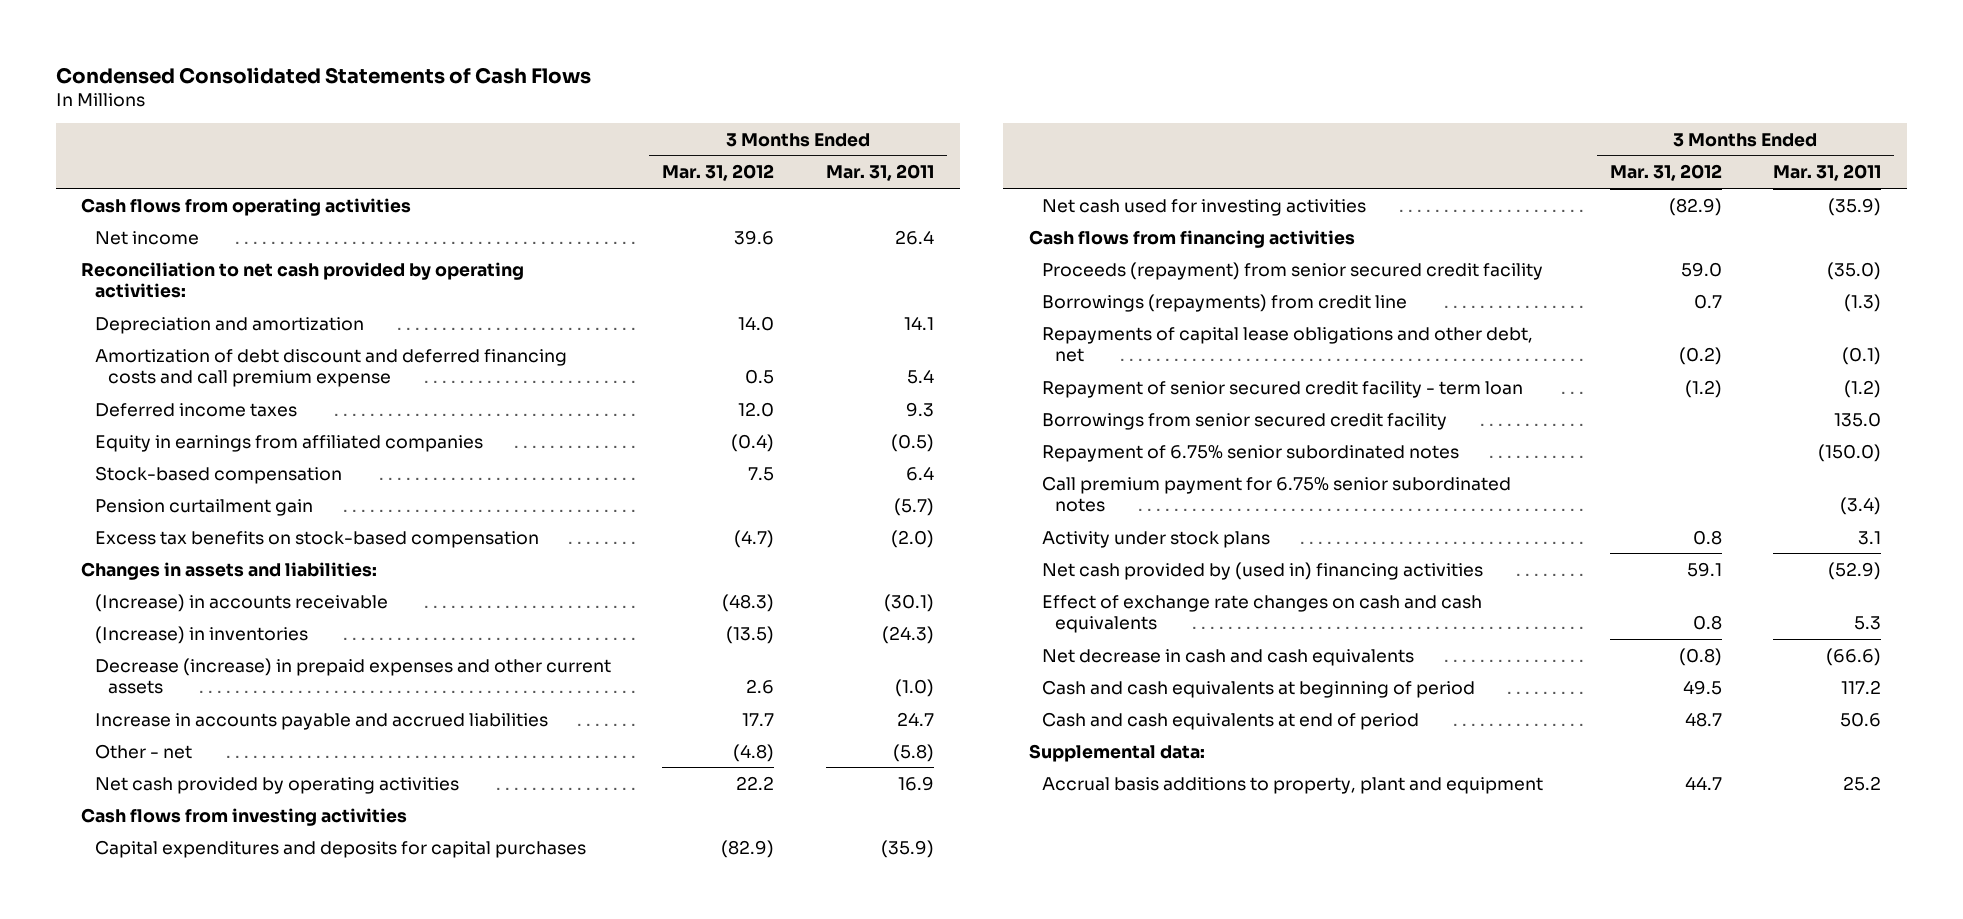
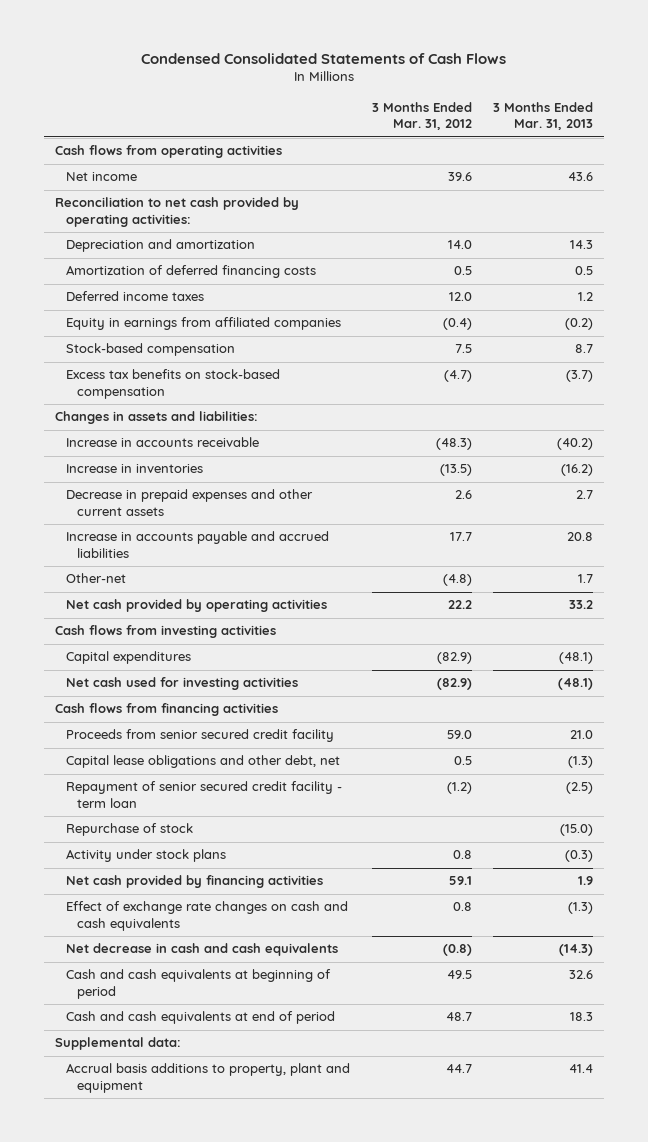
[825,164,934,182] Mar. 31, 2011 -> none
none -> [493,101,594,131] 3 Months Ended Mar. 31, 2013
[94,348,567,387] Amortization of debt discount and deferred financing costs and call premium expense -> [65,265,316,279] Amortization of deferred financing costs
[94,498,313,516] Pension curtailment gain -> none
[94,593,388,612] (Increase) in accounts receivable -> [65,437,259,448] Increase in accounts receivable
[94,625,308,644] (Increase) in inventories -> [65,464,203,474] Increase in inventories
[94,657,611,694] Decrease (increase) in prepaid expenses and other current assets -> [65,489,313,516] Decrease in prepaid expenses and other current assets
[94,743,192,759] Other - net -> [65,573,126,584] Other-net
[94,839,586,858] Capital expenditures and deposits for capital purchases -> [65,651,191,665] Capital expenditures
[1042,293,1408,312] Borrowings (repayments) from credit line -> none
[1042,261,1544,280] Proceeds (repayment) from senior secured credit facility -> [65,729,334,743] Proceeds from senior secured credit facility
[1042,326,1534,362] Repayments of capital lease obligations and other debt, net -> [65,755,340,769] Capital lease obligations and other debt, net
[1678,346,1722,365] (0.2) -> [453,756,472,766] 0.5
[1042,412,1448,430] Borrowings from senior secured credit facility -> none
[1042,444,1460,462] Repayment of 6.75% senior subordinated notes -> none
[1042,475,1512,512] Call premium payment for 6.75% senior subordinated notes -> none
none -> [65,823,193,837] Repurchase of stock
[1042,561,1484,580] Net cash provided by (used in) financing activities -> [65,875,323,889] Net cash provided by financing activities

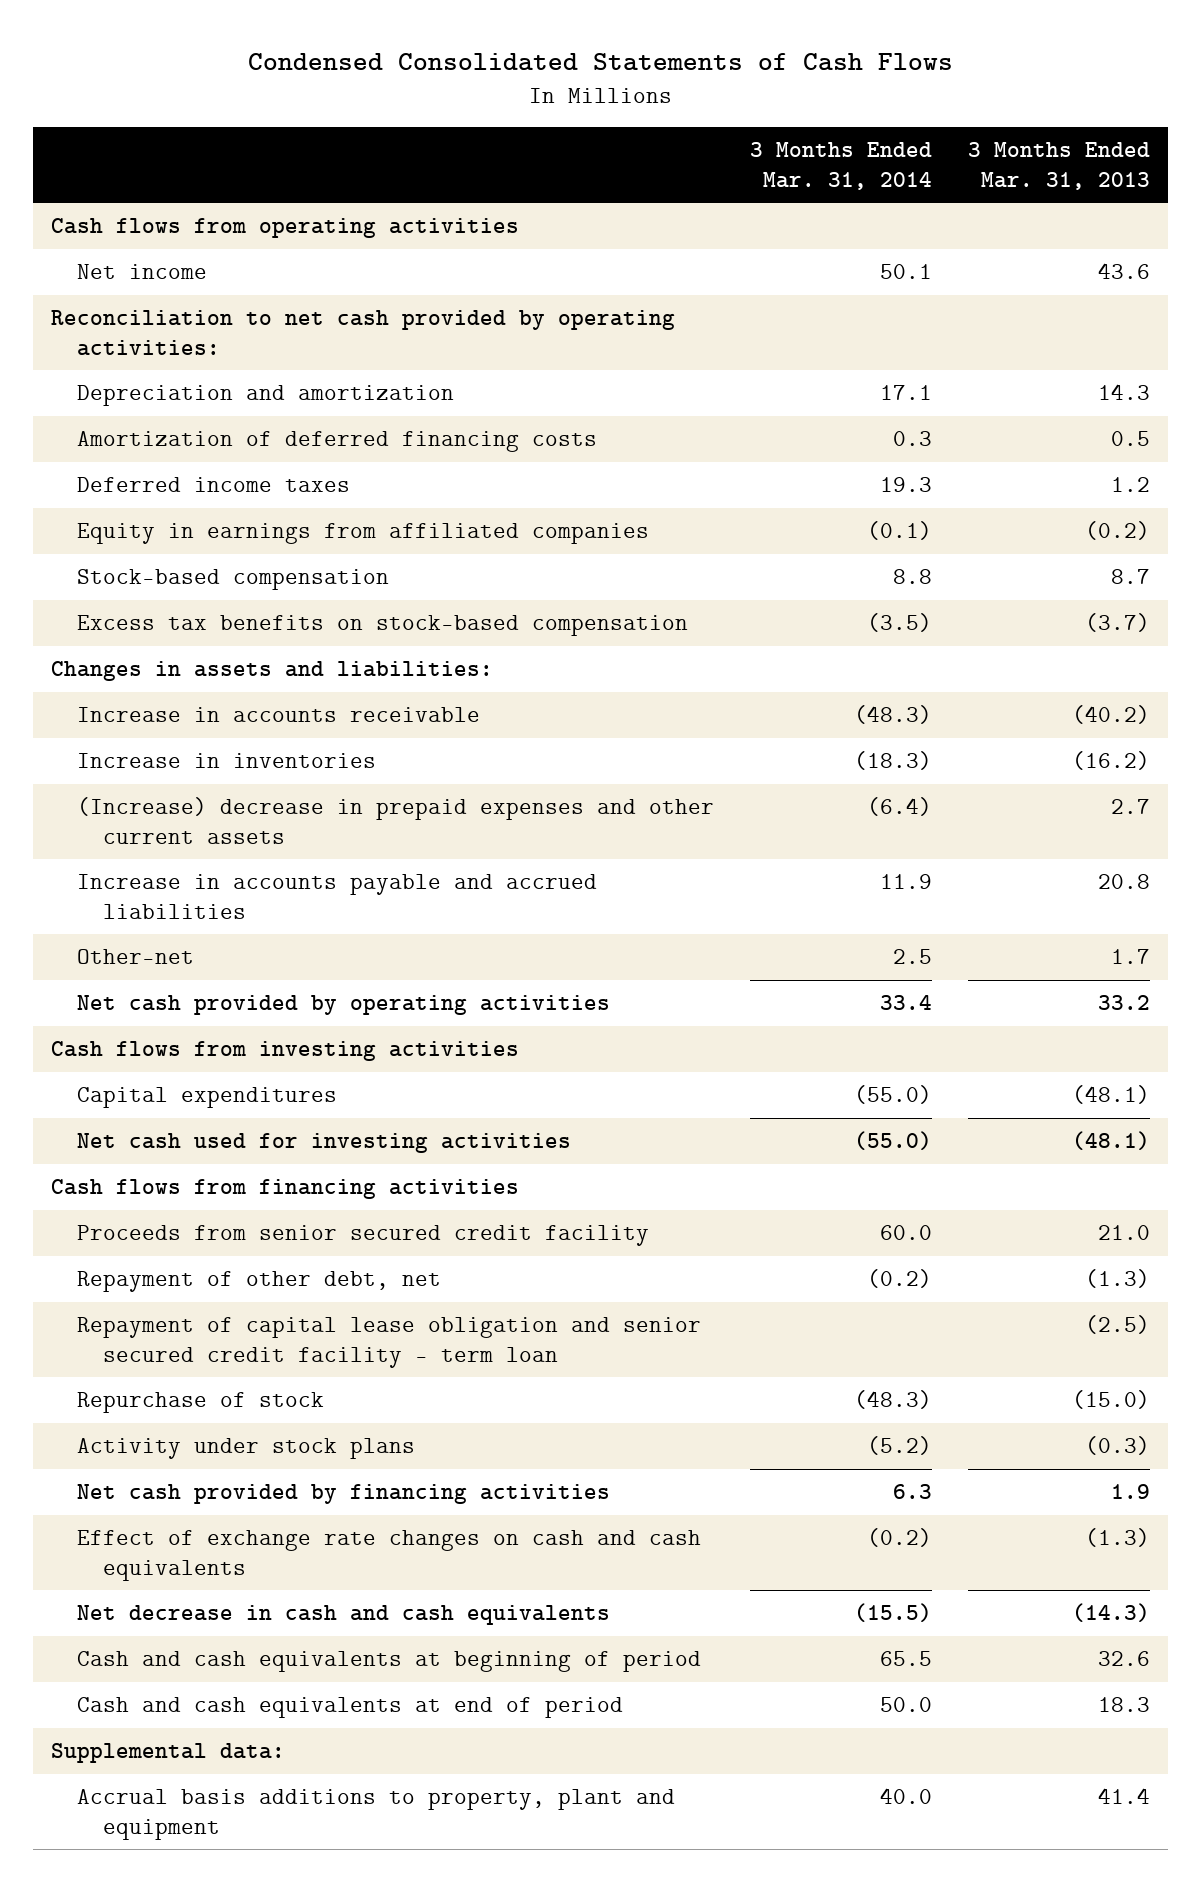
[371,101,472,131] 3 Months Ended Mar. 31, 2012 -> none
none -> [749,142,932,190] 3 Months Ended Mar. 31, 2014
[65,489,313,516] Decrease in prepaid expenses and other current assets -> [76,797,714,844] (Increase) decrease in prepaid expenses and other current assets
[65,755,340,769] Capital lease obligations and other debt, net -> [76,1271,441,1293] Repayment of other debt, net
[65,781,342,808] Repayment of senior secured credit facility - term loan -> [76,1317,701,1368] Repayment of capital lease obligation and senior secured credit facility - term loan

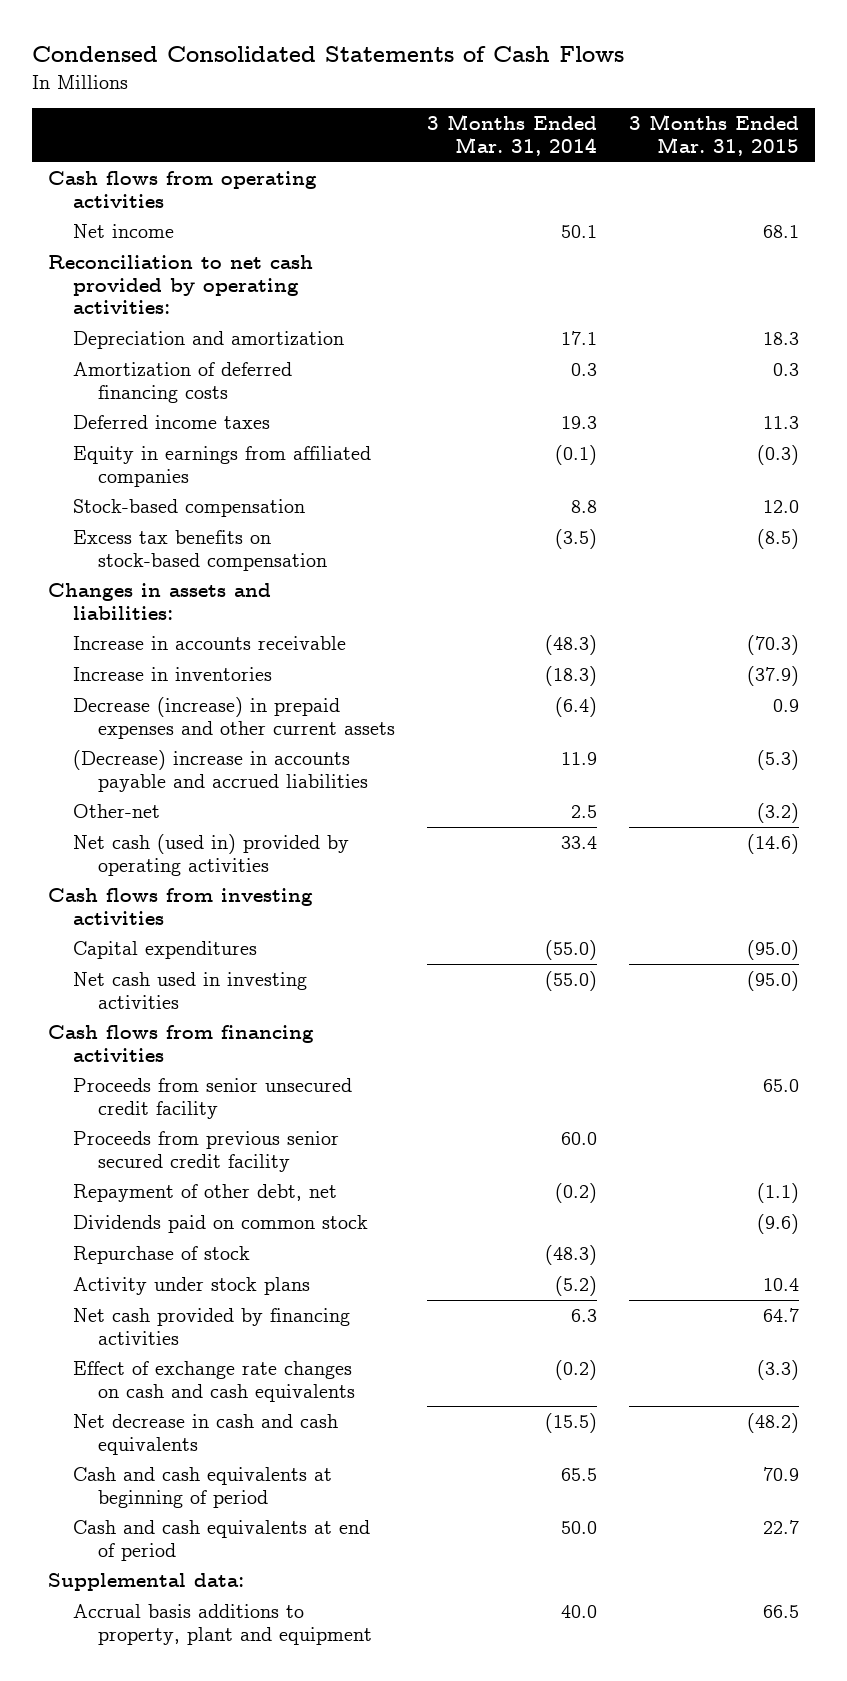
[967,142,1150,190] 3 Months Ended Mar. 31, 2013 -> none
none -> [628,114,799,157] 3 Months Ended Mar. 31, 2015
[76,797,714,844] (Increase) decrease in prepaid expenses and other current assets -> [72,697,395,739] Decrease (increase) in prepaid expenses and other current assets
[76,874,597,919] Increase in accounts payable and accrued liabilities -> [72,750,368,792] (Decrease) increase in accounts payable and accrued liabilities
[76,995,610,1016] Net cash provided by operating activities -> [72,834,349,876] Net cash (used in) provided by operating activities
[76,1133,571,1154] Net cash used for investing activities -> [72,972,307,1009] Net cash used in investing activities
none -> [72,1078,352,1119] Proceeds from senior unsecured credit facility
[76,1225,649,1247] Proceeds from senior secured credit facility -> [72,1131,339,1172] Proceeds from previous senior secured credit facility
[76,1317,701,1368] Repayment of capital lease obligation and senior secured credit facility - term loan -> none
none -> [72,1215,368,1234] Dividends paid on common stock

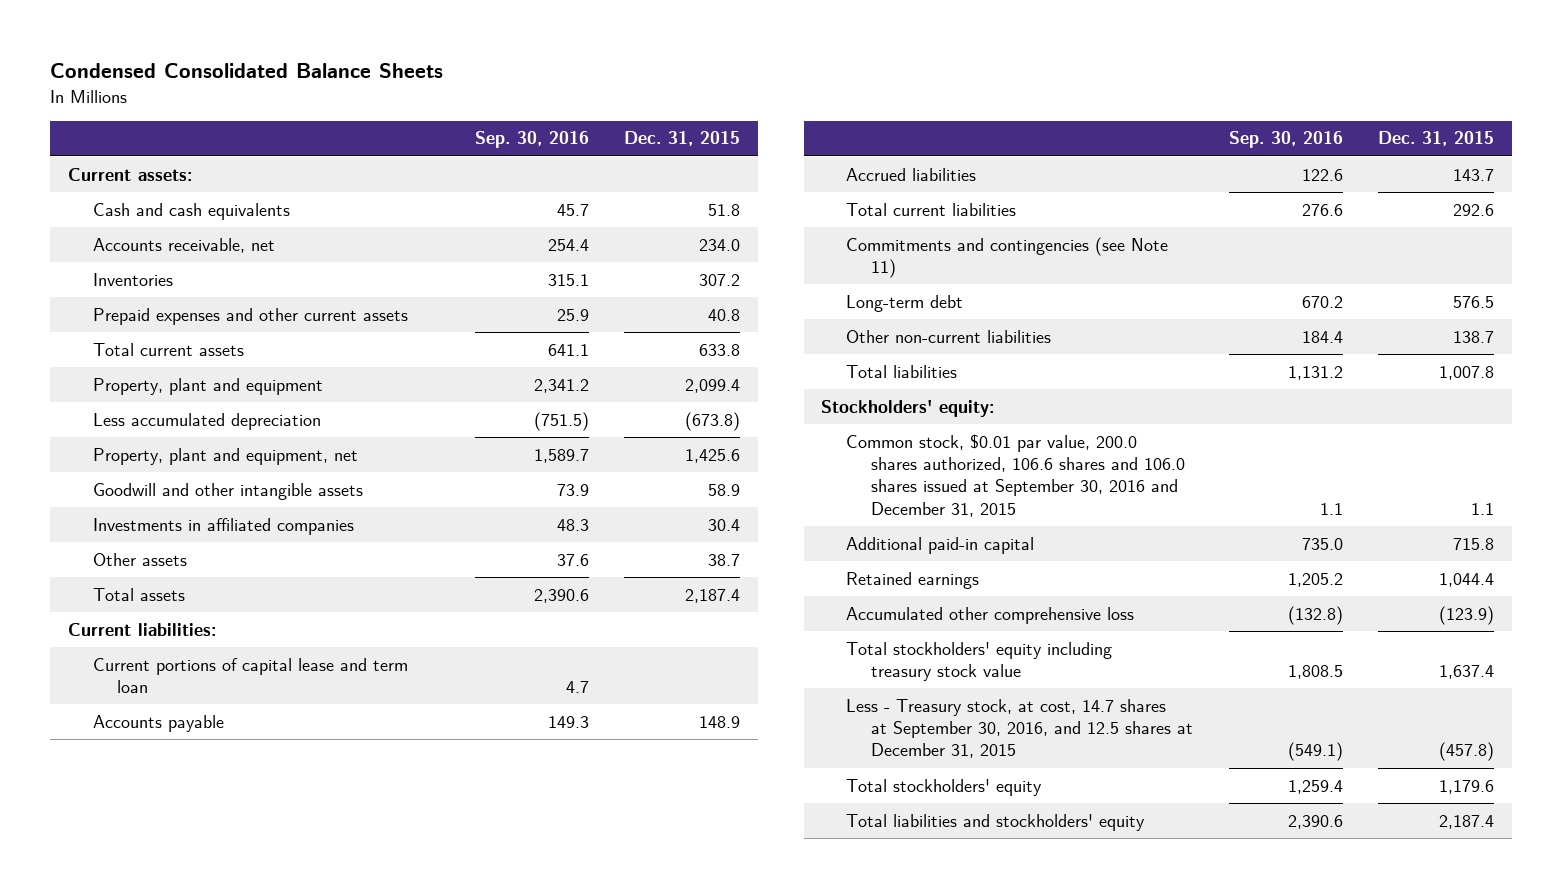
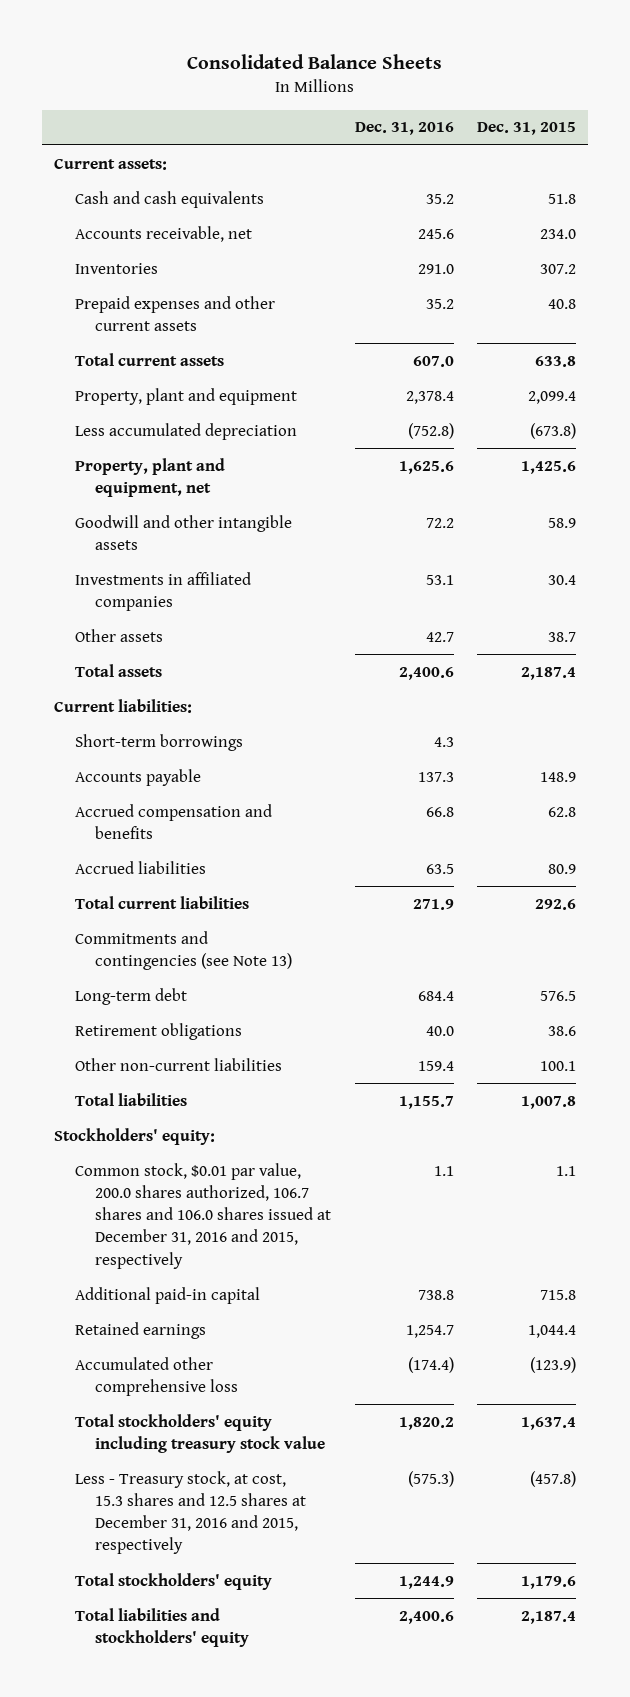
[49,63,443,79] Condensed Consolidated Balance Sheets -> [187,54,443,70] Consolidated Balance Sheets
[474,131,589,149] Sep. 30, 2016 -> none
none -> [354,122,454,136] Dec. 31, 2016
[92,657,408,694] Current portions of capital lease and term loan -> none
none -> [74,733,243,751] Short-term borrowings
none -> [74,803,272,840] Accrued compensation and benefits
[1453,168,1495,181] 143.7 -> [548,863,577,874] 80.9
[846,236,1169,279] Commitments and contingencies (see Note 11) -> [74,930,293,971] Commitments and contingencies (see Note 13)
none -> [74,1022,242,1040] Retirement obligations
[1453,330,1495,343] 138.7 -> [540,1060,577,1071] 100.1
[846,433,1186,517] Common stock, $0.01 par value, 200.0 shares authorized, 106.6 shares and 106.0 shares issued at September 30, 2016 and December 31, 2015 -> [74,1162,332,1269] Common stock, $0.01 par value, 200.0 shares authorized, 106.7 shares and 106.0 shares issued at December 31, 2016 and 2015, respectively
[846,698,1194,759] Less - Treasury stock, at cost, 14.7 shares at September 30, 2016, and 12.5 shares at December 31, 2015 -> [74,1470,307,1555] Less - Treasury stock, at cost, 15.3 shares and 12.5 shares at December 31, 2016 and 2015, respectively

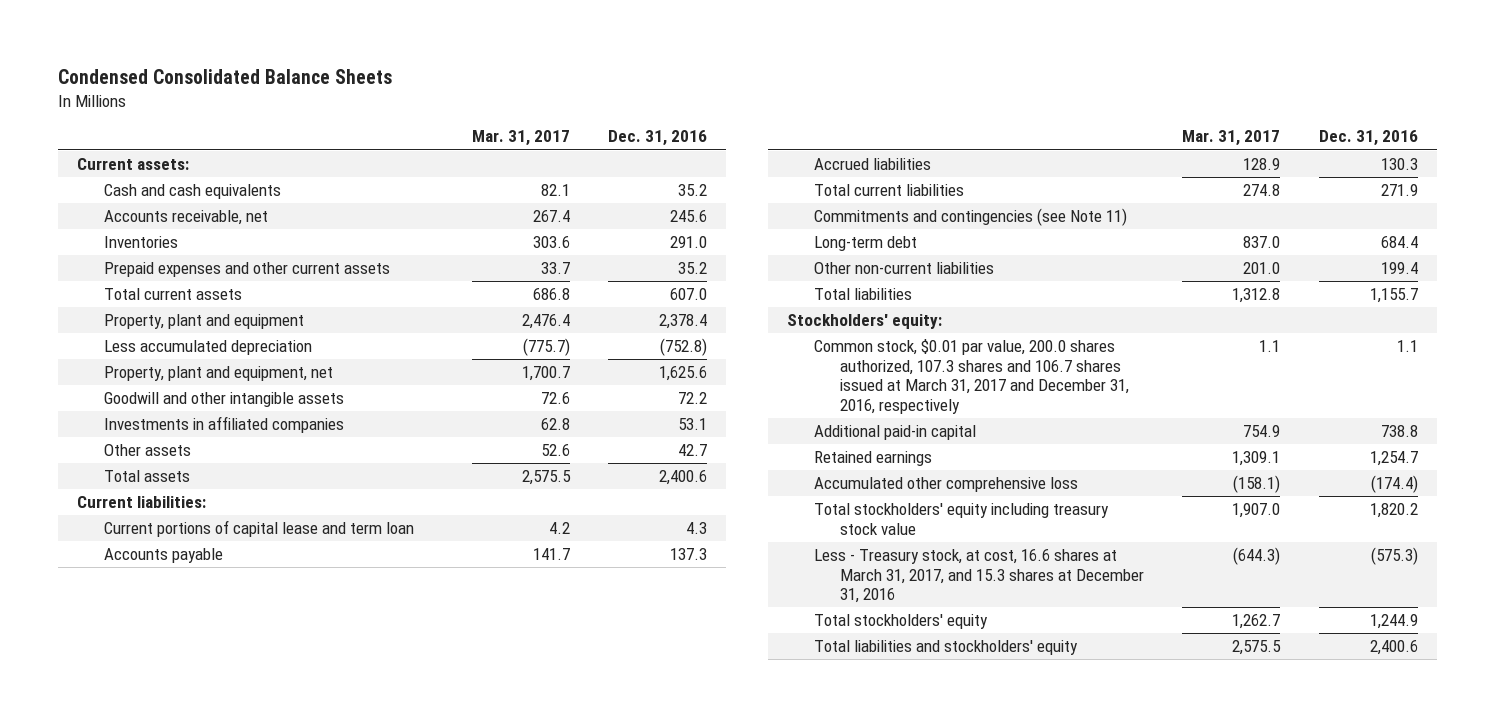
[187,54,443,70] Consolidated Balance Sheets -> [57,68,392,84] Condensed Consolidated Balance Sheets
[477,122,577,136] Dec. 31, 2015 -> none
none -> [472,130,571,147] Mar. 31, 2017
[74,733,243,751] Short-term borrowings -> none
none -> [103,520,414,538] Current portions of capital lease and term loan
[74,803,272,840] Accrued compensation and benefits -> none
[425,863,454,874] 63.5 -> [1380,158,1418,171] 130.3
[74,930,293,971] Commitments and contingencies (see Note 13) -> [813,208,1127,227] Commitments and contingencies (see Note 11)
[74,1022,242,1040] Retirement obligations -> none
[417,1060,454,1071] 159.4 -> [1380,262,1418,275] 199.4
[74,1162,332,1269] Common stock, $0.01 par value, 200.0 shares authorized, 106.7 shares and 106.0 shares issued at December 31, 2016 and 2015, respectively -> [813,339,1130,414] Common stock, $0.01 par value, 200.0 shares authorized, 107.3 shares and 106.7 shares issued at March 31, 2017 and December 31, 2016, respectively
[74,1470,307,1555] Less - Treasury stock, at cost, 15.3 shares and 12.5 shares at December 31, 2016 and 2015, respectively -> [813,549,1145,604] Less - Treasury stock, at cost, 16.6 shares at March 31, 2017, and 15.3 shares at December 31, 2016

